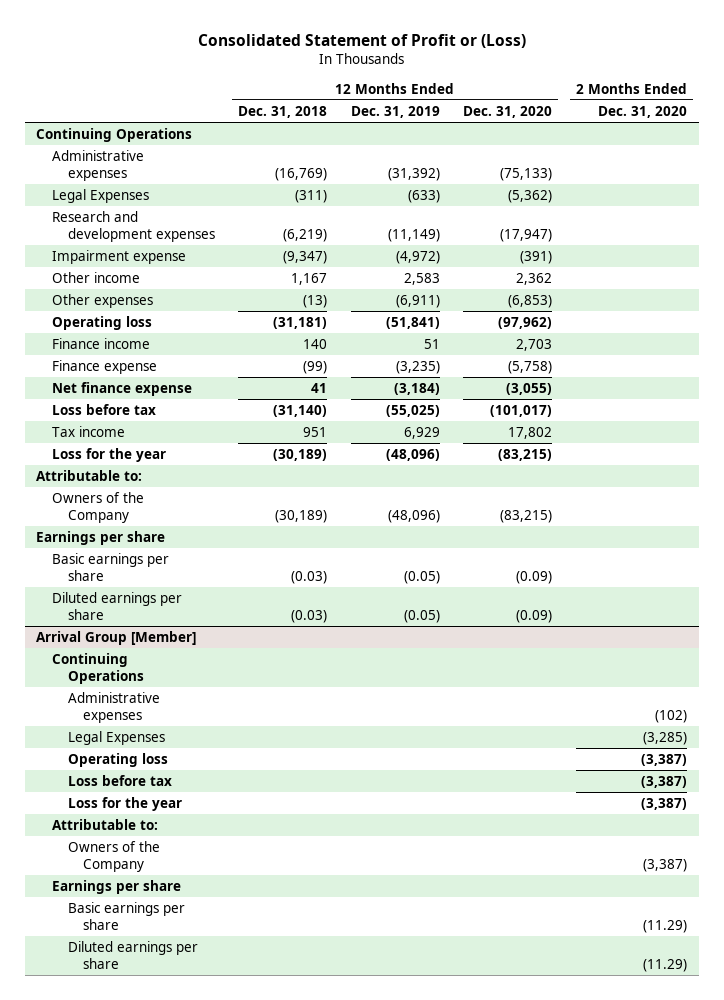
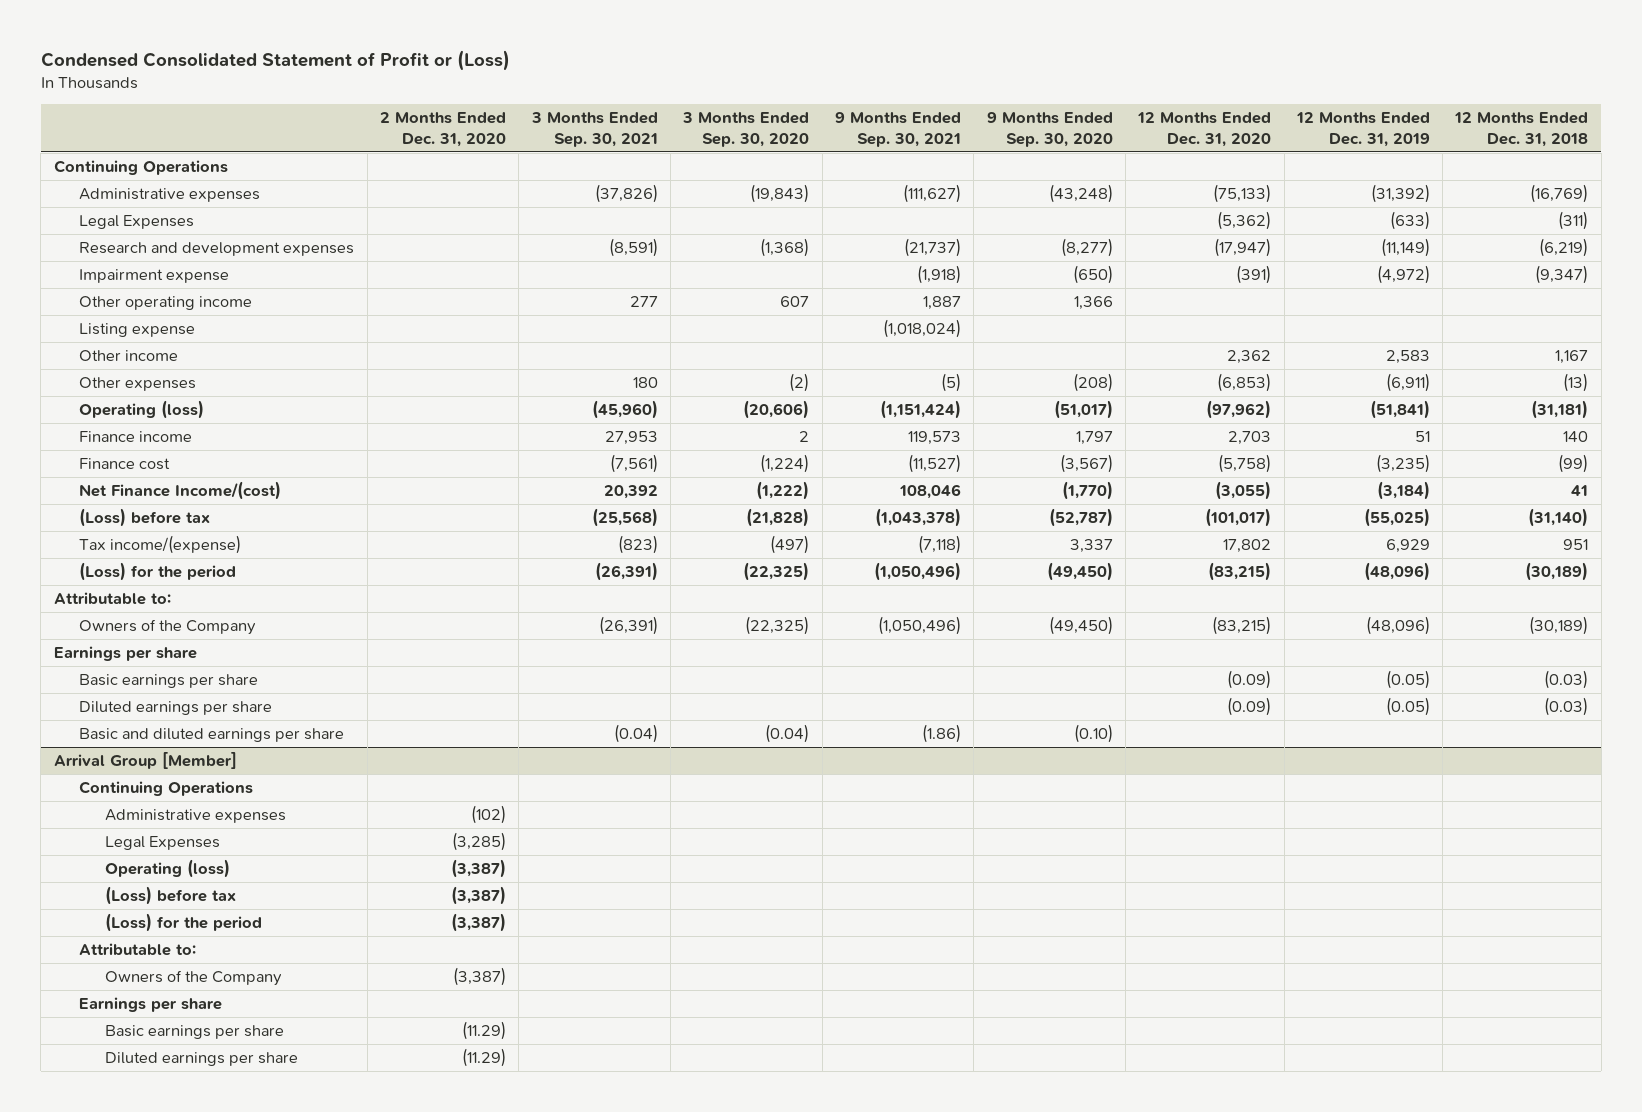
[197,33,526,48] Consolidated Statement of Profit or (Loss) -> [40,50,510,72] Condensed Consolidated Statement of Profit or (Loss)
none -> [530,112,658,147] 3 Months Ended Sep. 30, 2021
none -> [682,112,810,147] 3 Months Ended Sep. 30, 2020
none -> [834,112,961,147] 9 Months Ended Sep. 30, 2021
none -> [986,112,1113,147] 9 Months Ended Sep. 30, 2020
none -> [79,296,253,311] Other operating income
none -> [79,323,196,338] Listing expense
[52,316,153,331] Operating loss -> [79,400,205,420] Operating (loss)
[52,360,158,375] Finance expense -> [79,458,171,471] Finance cost
[52,382,193,397] Net finance expense -> [79,481,282,501] Net Finance Income/(cost)
[52,404,157,416] Loss before tax -> [79,508,211,528] (Loss) before tax
[52,426,126,438] Tax income -> [79,535,242,555] Tax income/(expense)
[52,448,167,463] Loss for the year -> [79,562,237,582] (Loss) for the period
none -> [79,728,345,743] Basic and diluted earnings per share
[67,753,168,768] Operating loss -> [105,859,231,879] Operating (loss)
[67,775,172,787] Loss before tax -> [105,886,237,906] (Loss) before tax
[67,797,182,812] Loss for the year -> [105,913,263,933] (Loss) for the period

